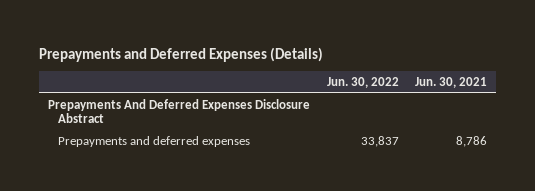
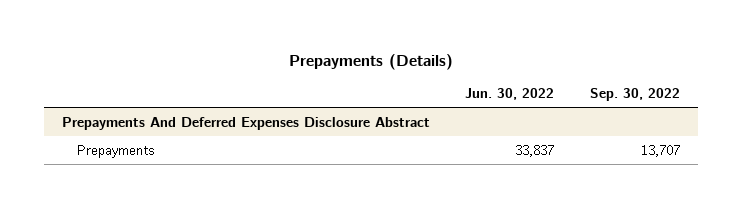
[39,46,324,62] Prepayments and Deferred Expenses (Details) -> [288,53,453,70] Prepayments (Details)
[415,77,488,89] Jun. 30, 2021 -> none
none -> [589,88,680,102] Sep. 30, 2022
[58,135,251,147] Prepayments and deferred expenses -> [76,144,154,158] Prepayments

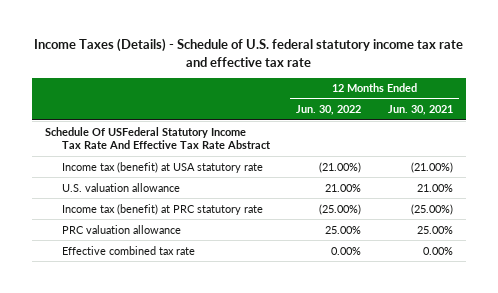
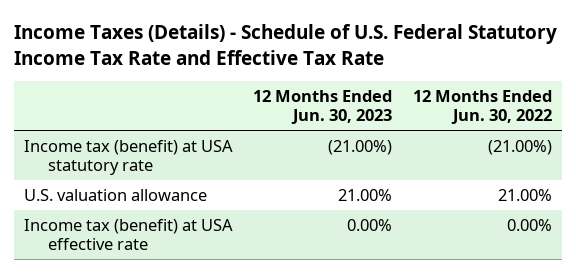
[34,38,464,67] Income Taxes (Details) - Schedule of U.S. federal statutory income tax rate and effective tax rate -> [13,24,557,65] Income Taxes (Details) - Schedule of U.S. Federal Statutory Income Tax Rate and Effective Tax Rate
[387,105,453,116] Jun. 30, 2021 -> none
none -> [253,89,393,125] 12 Months Ended Jun. 30, 2023
[45,126,271,149] Schedule Of USFederal Statutory Income Tax Rate And Effective Tax Rate Abstract -> none
[61,224,181,234] PRC valuation allowance -> none
[61,245,195,255] Effective combined tax rate -> none
[61,203,263,215] Income tax (benefit) at PRC statutory rate -> [24,218,234,251] Income tax (benefit) at USA effective rate
[319,203,362,215] (25.00%) -> [506,218,552,231] 0.00%

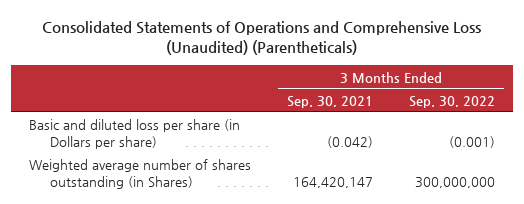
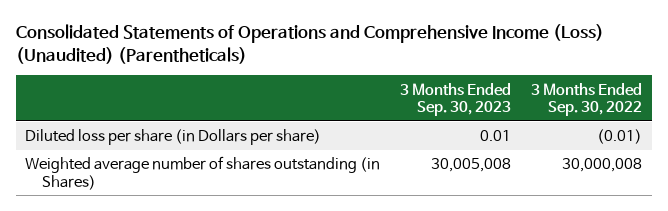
[42,20,482,56] Consolidated Statements of Operations and Comprehensive Loss (Unaudited) (Parentheticals) -> [15,24,604,64] Consolidated Statements of Operations and Comprehensive Income (Loss) (Unaudited) (Parentheticals)
[287,95,374,108] Sep. 30, 2021 -> none
none -> [400,82,512,117] 3 Months Ended Sep. 30, 2023
[29,119,241,149] Basic and diluted loss per share (in Dollars per share) -> [25,129,322,146] Diluted loss per share (in Dollars per share)
[448,135,495,148] (0.001) -> [597,129,643,145] (0.01)
[414,176,495,188] 300,000,000 -> [562,158,643,173] 30,000,008

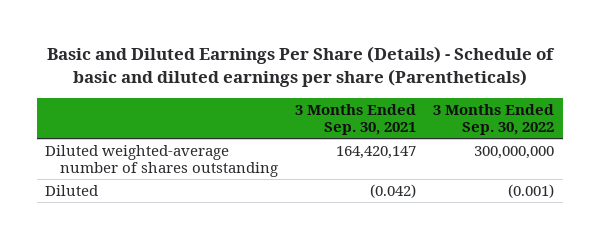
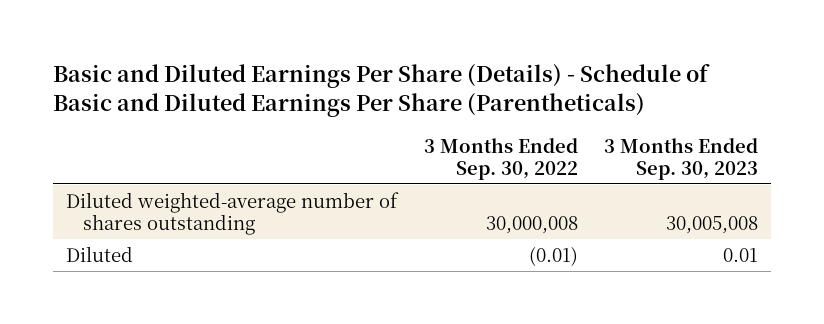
[46,45,555,88] Basic and Diluted Earnings Per Share (Details) - Schedule of basic and diluted earnings per share (Parentheticals) -> [53,64,711,118] Basic and Diluted Earnings Per Share (Details) - Schedule of Basic and Diluted Earnings Per Share (Parentheticals)
[294,103,416,136] 3 Months Ended Sep. 30, 2021 -> none
none -> [604,137,759,180] 3 Months Ended Sep. 30, 2023
[474,145,555,159] 300,000,000 -> [485,215,578,234] 30,000,008
[508,183,555,198] (0.001) -> [528,245,578,266] (0.01)

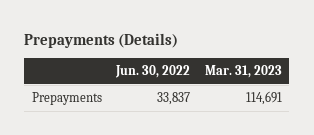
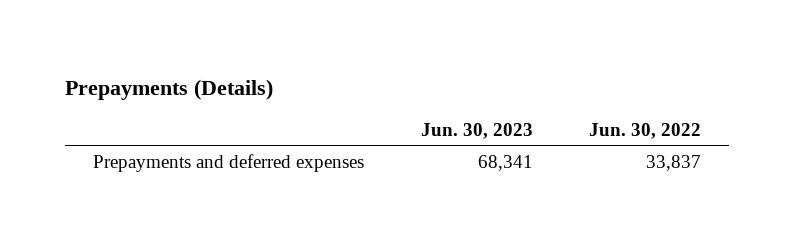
[205,65,283,79] Mar. 31, 2023 -> none
none -> [420,122,533,139] Jun. 30, 2023
[31,92,102,106] Prepayments -> [93,153,365,172] Prepayments and deferred expenses

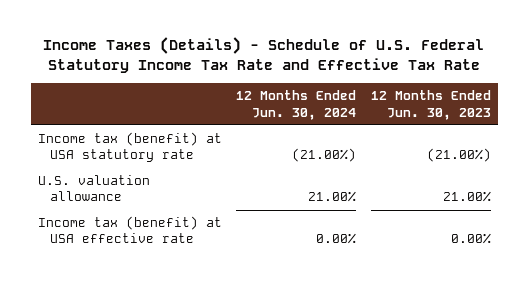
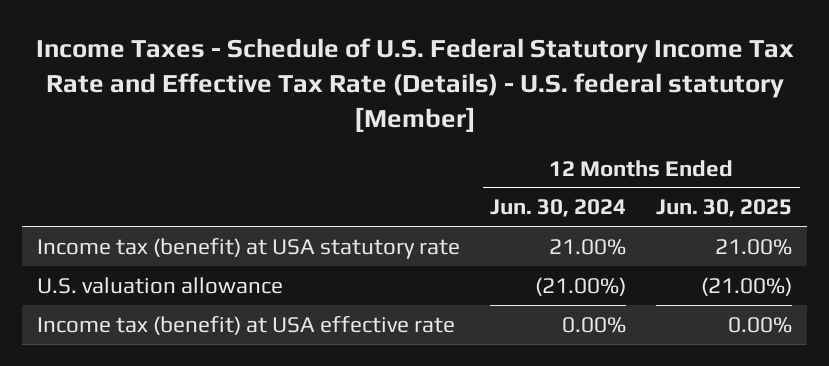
[43,37,485,74] Income Taxes (Details) - Schedule of U.S. Federal Statutory Income Tax Rate and Effective Tax Rate -> [35,37,794,132] Income Taxes - Schedule of U.S. Federal Statutory Income Tax Rate and Effective Tax Rate (Details) - U.S. federal statutory [Member]
[371,90,492,120] 12 Months Ended Jun. 30, 2023 -> none
none -> [656,199,793,218] Jun. 30, 2025
[292,148,357,163] (21.00%) -> [549,238,627,255] 21.00%
[308,191,357,203] 21.00% -> [535,276,627,296] (21.00%)

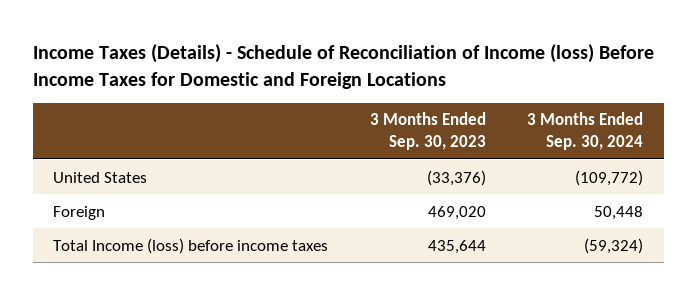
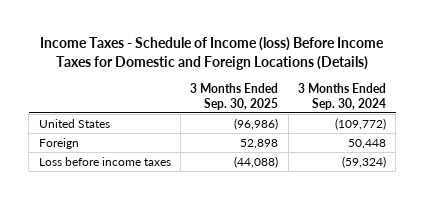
[32,44,654,89] Income Taxes (Details) - Schedule of Reconciliation of Income (loss) Before Income Taxes for Domestic and Foreign Locations -> [40,36,385,70] Income Taxes - Schedule of Income (loss) Before Income Taxes for Domestic and Foreign Locations (Details)
[369,112,486,151] 3 Months Ended Sep. 30, 2023 -> none
none -> [190,82,279,110] 3 Months Ended Sep. 30, 2025
[53,237,329,254] Total Income (loss) before income taxes -> [38,156,171,166] Loss before income taxes

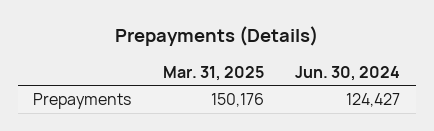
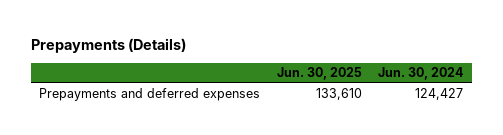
[162,65,264,81] Mar. 31, 2025 -> none
none -> [276,67,362,81] Jun. 30, 2025
[33,93,132,110] Prepayments -> [39,88,261,102] Prepayments and deferred expenses

